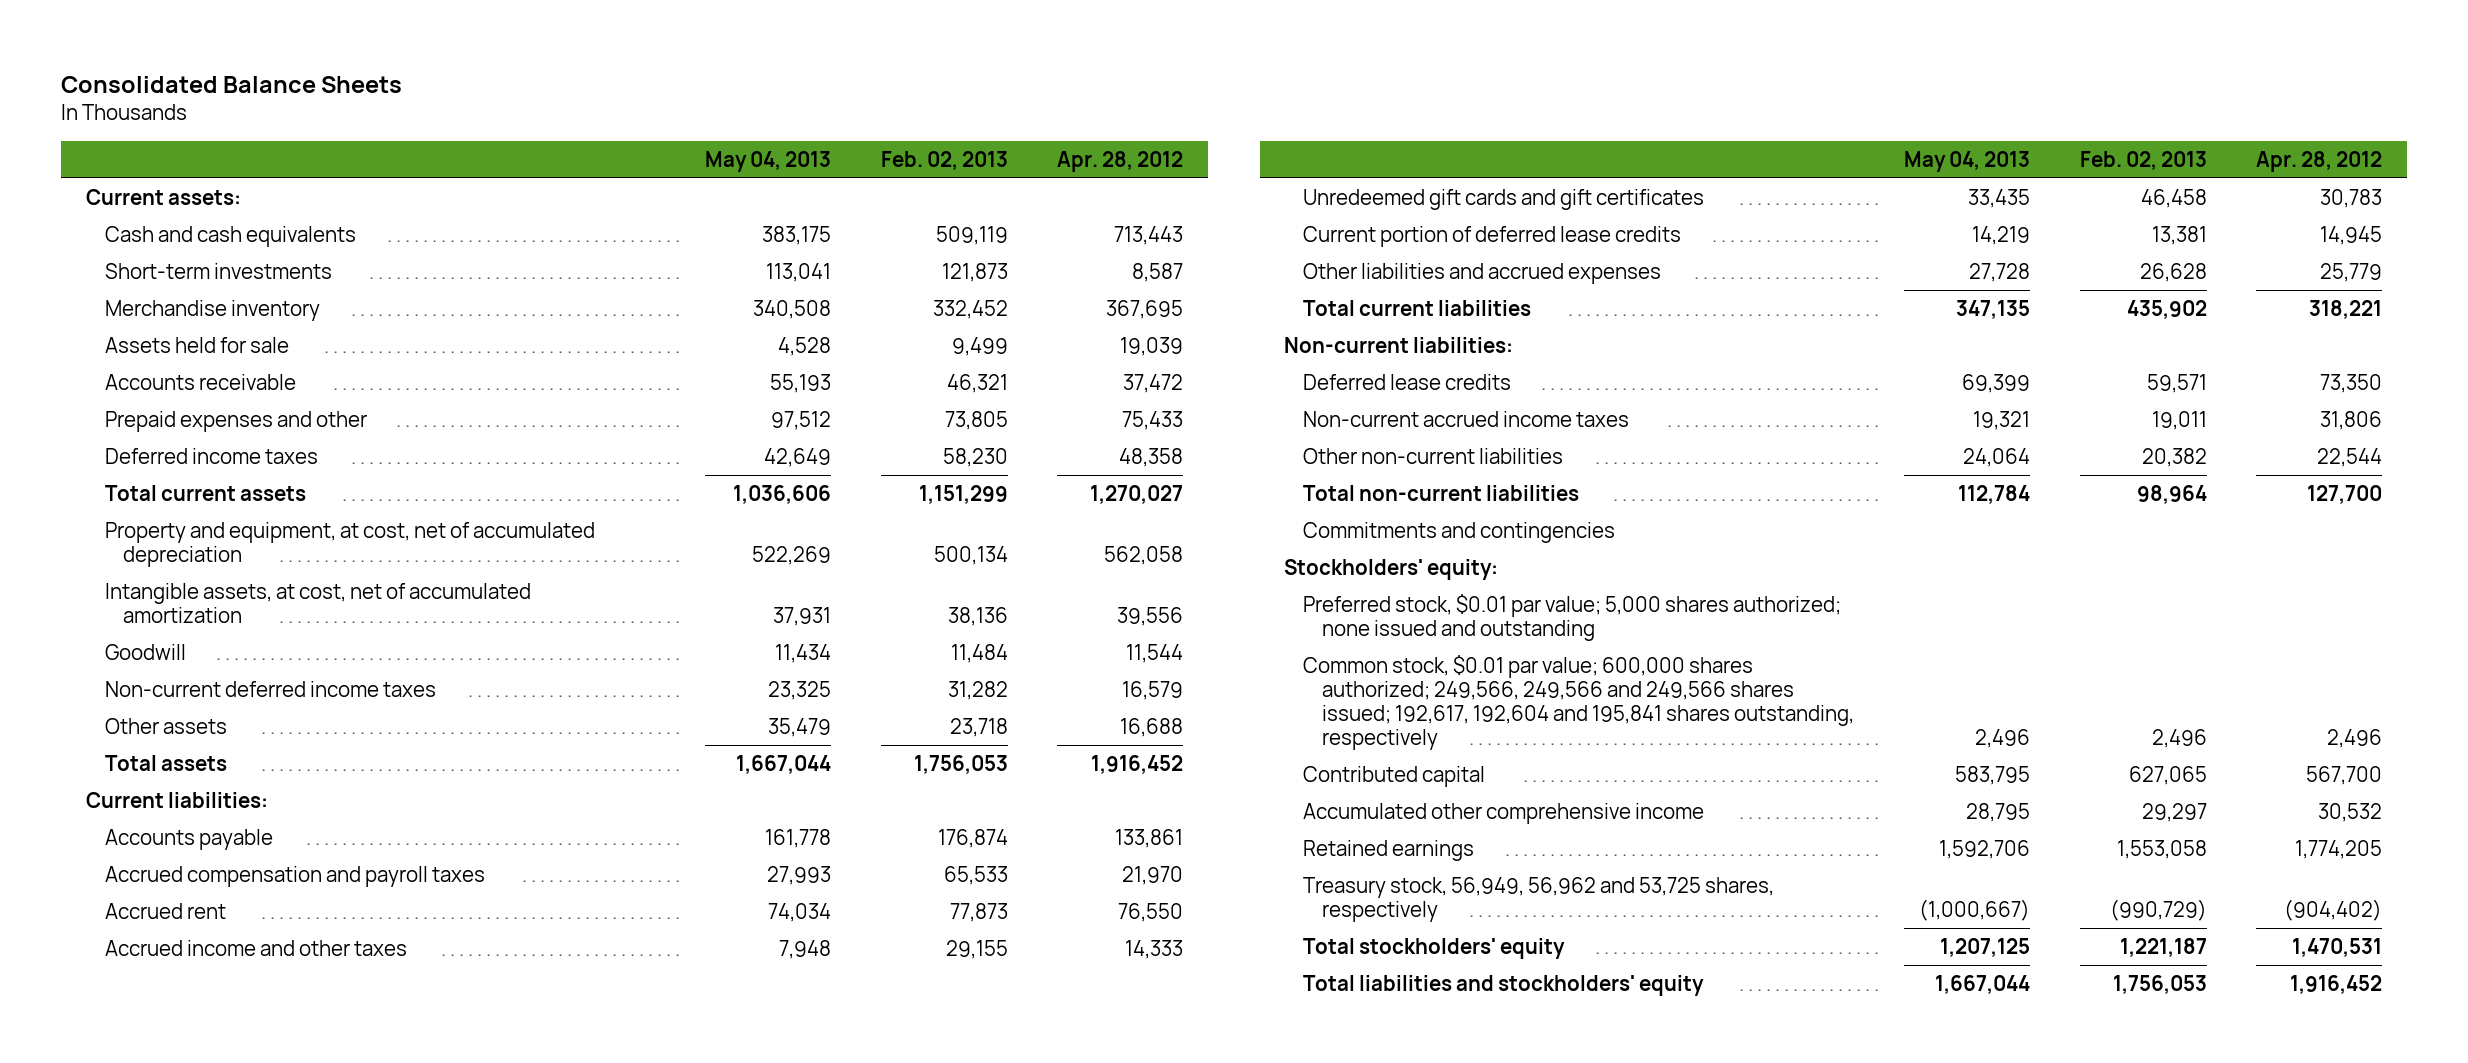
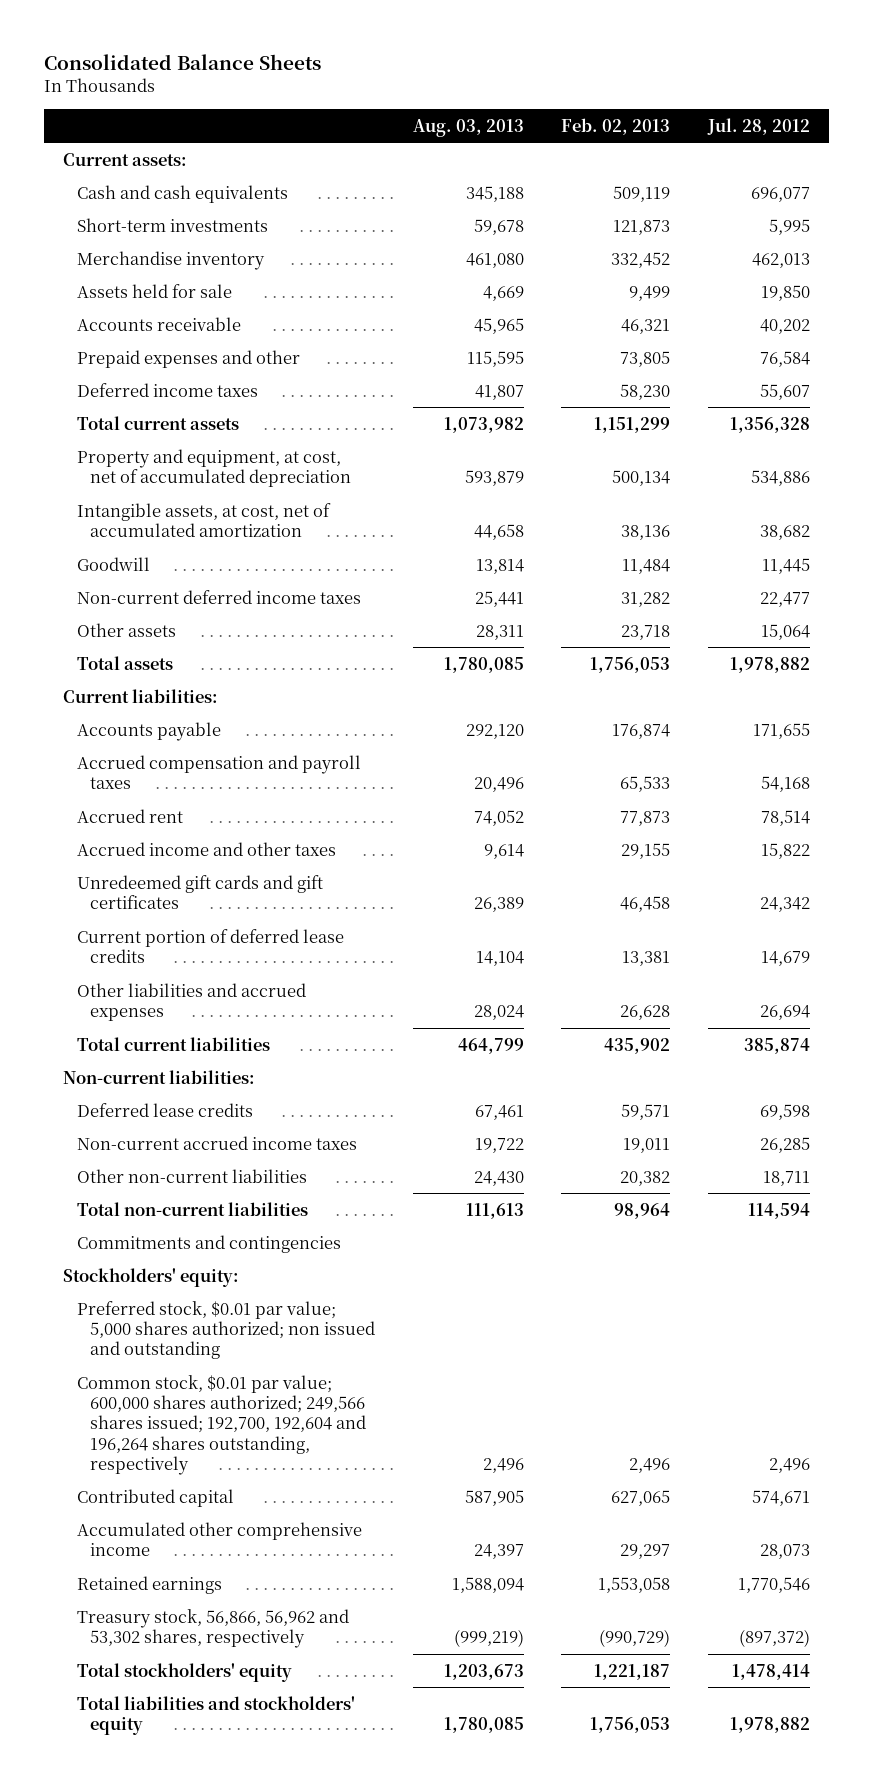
[705,150,832,172] May 04, 2013 -> none
[1057,150,1184,172] Apr. 28, 2012 -> none
none -> [412,118,524,137] Aug. 03, 2013
none -> [707,117,811,135] Jul. 28, 2012
[1303,593,1842,642] Preferred stock, $0.01 par value; 5,000 shares authorized; none issued and outstanding -> [76,1300,376,1360] Preferred stock, $0.01 par value; 5,000 shares authorized; non issued and outstanding
[1303,654,1855,751] Common stock, $0.01 par value; 600,000 shares authorized; 249,566, 249,566 and 249,566 shares issued; 192,617, 192,604 and 195,841 shares outstanding, respectively -> [76,1374,367,1475] Common stock, $0.01 par value; 600,000 shares authorized; 249,566 shares issued; 192,700, 192,604 and 196,264 shares outstanding, respectively
[1303,876,1775,923] Treasury stock, 56,949, 56,962 and 53,725 shares, respectively -> [76,1608,349,1648] Treasury stock, 56,866, 56,962 and 53,302 shares, respectively

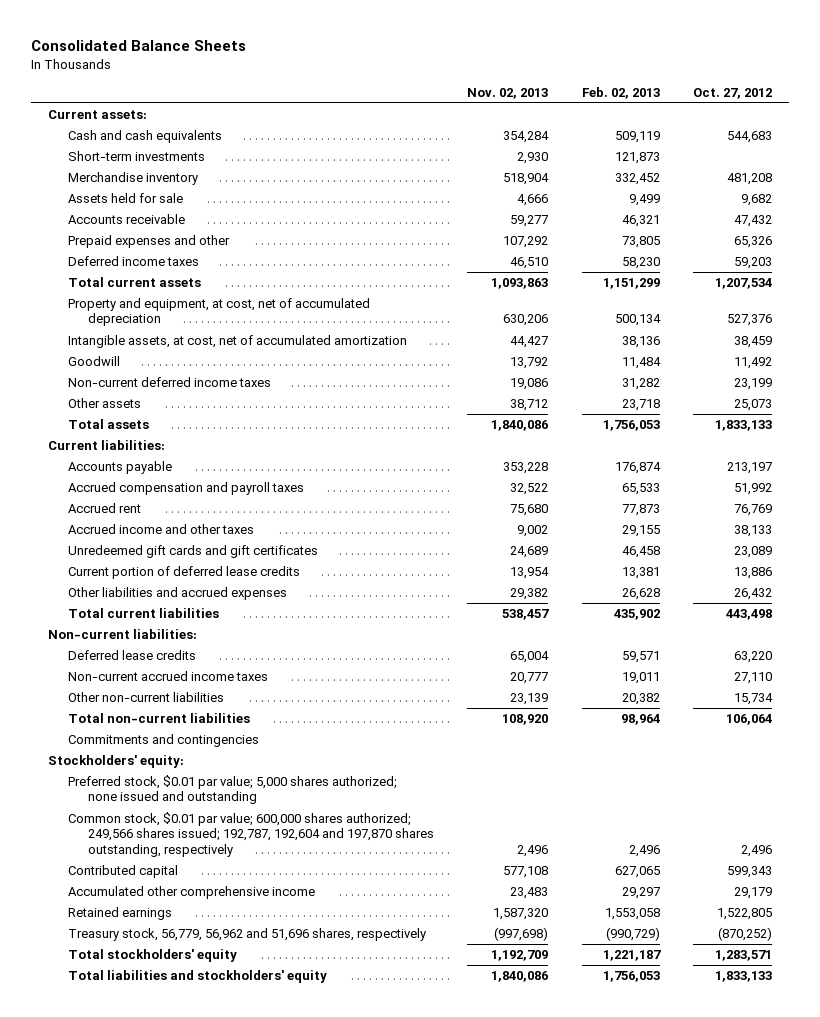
[412,118,524,137] Aug. 03, 2013 -> none
[707,117,811,135] Jul. 28, 2012 -> none
none -> [467,87,549,99] Nov. 02, 2013
none -> [693,87,773,99] Oct. 27, 2012
[76,1300,376,1360] Preferred stock, $0.01 par value; 5,000 shares authorized; non issued and outstanding -> [67,775,397,805] Preferred stock, $0.01 par value; 5,000 shares authorized; none issued and outstanding
[76,1374,367,1475] Common stock, $0.01 par value; 600,000 shares authorized; 249,566 shares issued; 192,700, 192,604 and 196,264 shares outstanding, respectively -> [67,812,434,857] Common stock, $0.01 par value; 600,000 shares authorized; 249,566 shares issued; 192,787, 192,604 and 197,870 shares outstanding, respectively
[76,1608,349,1648] Treasury stock, 56,866, 56,962 and 53,302 shares, respectively -> [67,928,426,942] Treasury stock, 56,779, 56,962 and 51,696 shares, respectively

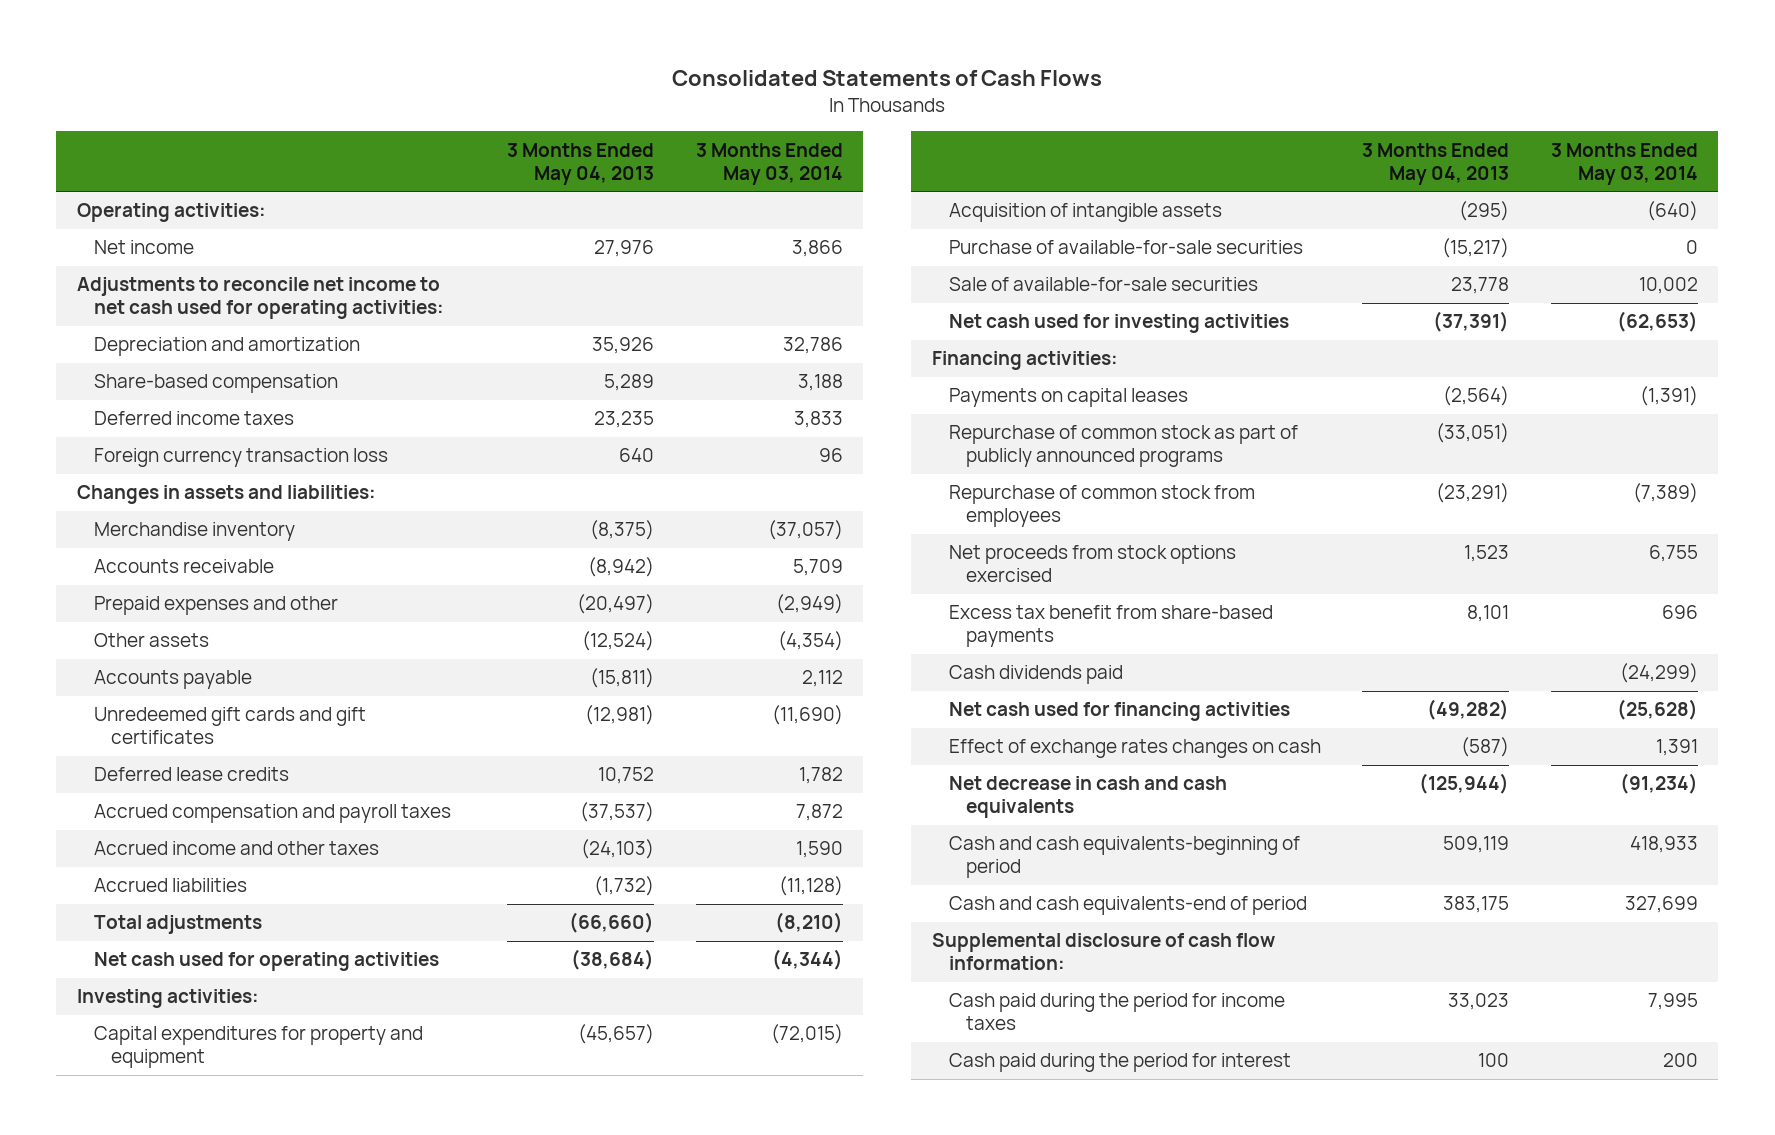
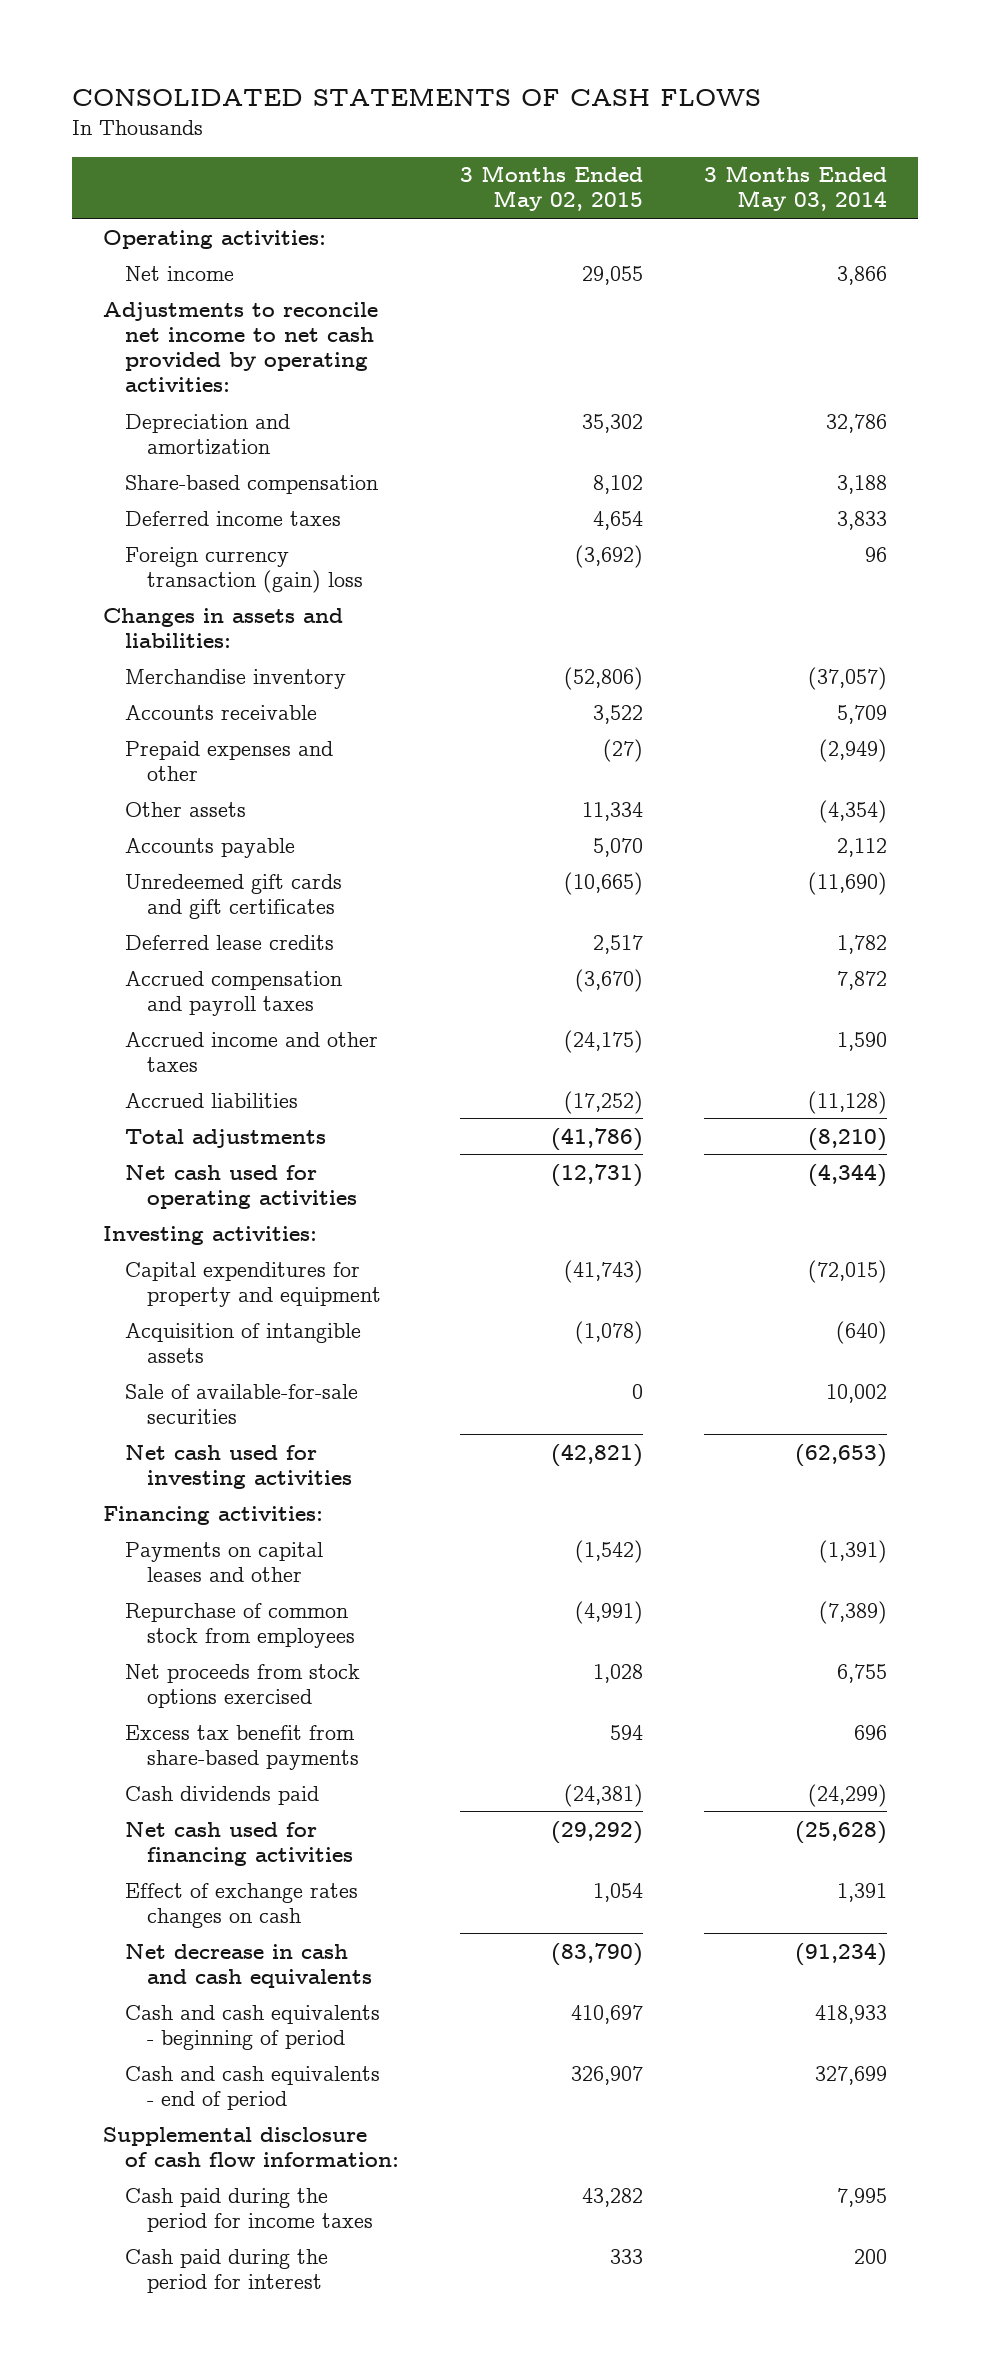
[672,70,1103,87] Consolidated Statements of Cash Flows -> [72,87,762,106] CONSOLIDATED STATEMENTS OF CASH FLOWS
[507,142,655,185] 3 Months Ended May 04, 2013 -> none
none -> [460,165,644,212] 3 Months Ended May 02, 2015
[77,277,445,320] Adjustments to reconcile net income to net cash used for operating activities: -> [102,301,378,392] Adjustments to reconcile net income to net cash provided by operating activities:
[94,448,389,468] Foreign currency transaction loss -> [125,546,364,593] Foreign currency transaction (gain) loss
[949,240,1304,255] Purchase of available-for-sale securities -> none
[949,425,1299,468] Repurchase of common stock as part of publicly announced programs -> none
[949,388,1189,408] Payments on capital leases -> [125,1541,324,1582] Payments on capital leases and other
[949,836,1301,879] Cash and cash equivalents-beginning of period -> [125,2004,381,2050] Cash and cash equivalents - beginning of period
[949,896,1308,916] Cash and cash equivalents-end of period -> [125,2065,381,2110] Cash and cash equivalents - end of period

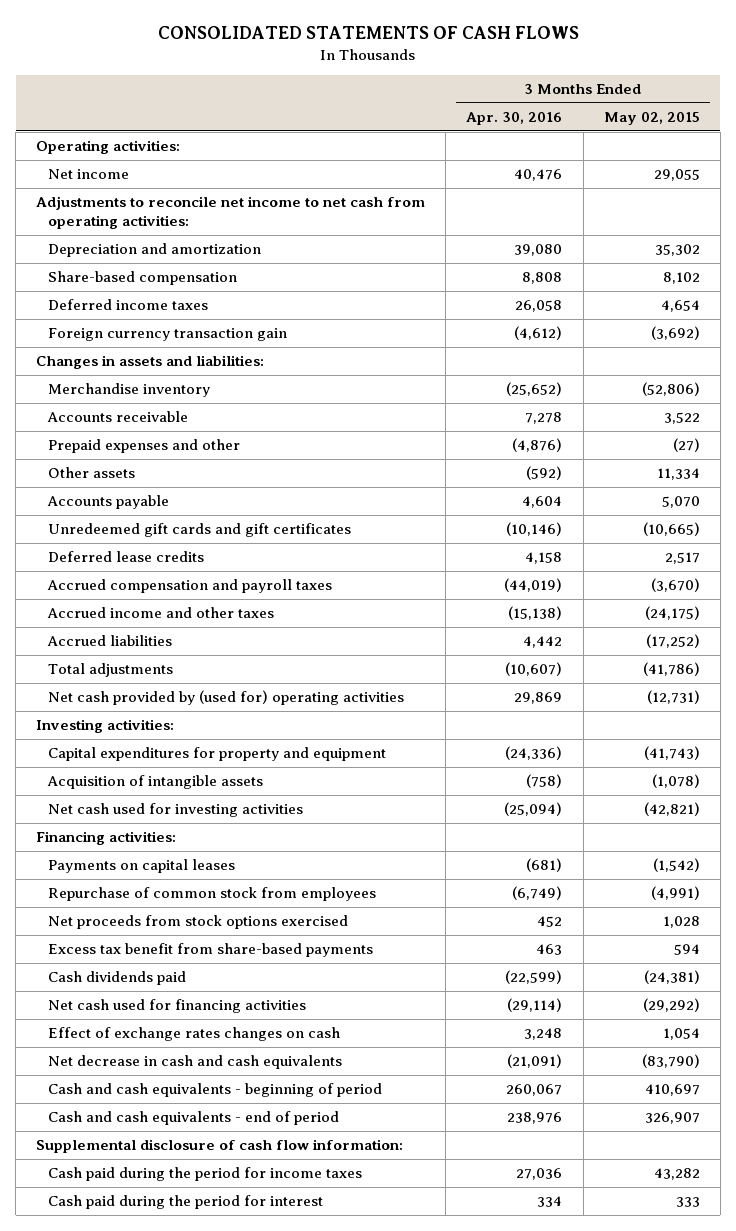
[704,165,888,212] 3 Months Ended May 03, 2014 -> none
none -> [466,111,563,125] Apr. 30, 2016
[102,301,378,392] Adjustments to reconcile net income to net cash provided by operating activities: -> [36,196,426,229] Adjustments to reconcile net income to net cash from operating activities:
[125,546,364,593] Foreign currency transaction (gain) loss -> [48,328,288,342] Foreign currency transaction gain
[125,1164,358,1209] Net cash used for operating activities -> [48,690,405,706] Net cash provided by (used for) operating activities
[125,1383,359,1424] Sale of available-for-sale securities -> none
[125,1541,324,1582] Payments on capital leases and other -> [48,859,236,874] Payments on capital leases

